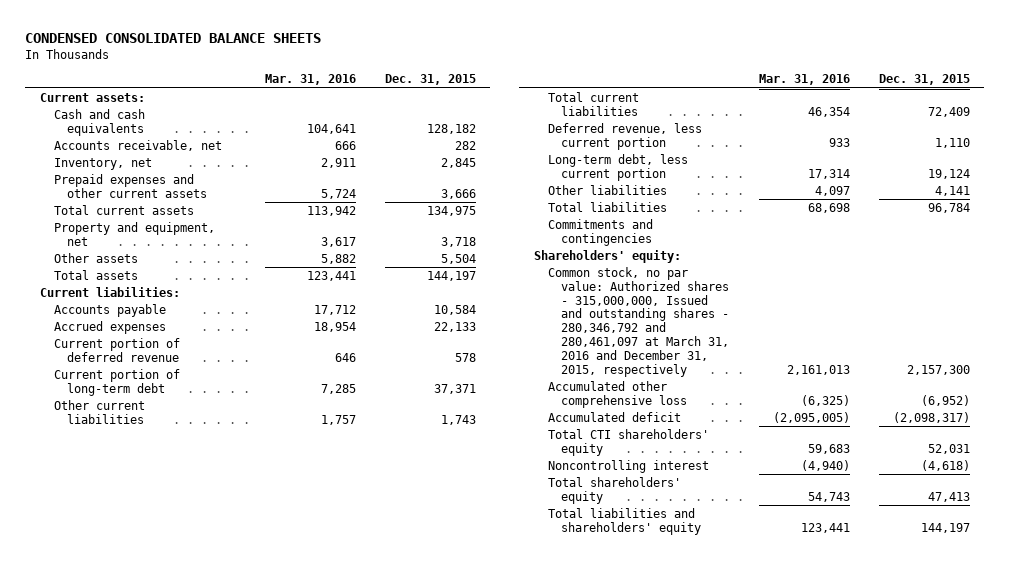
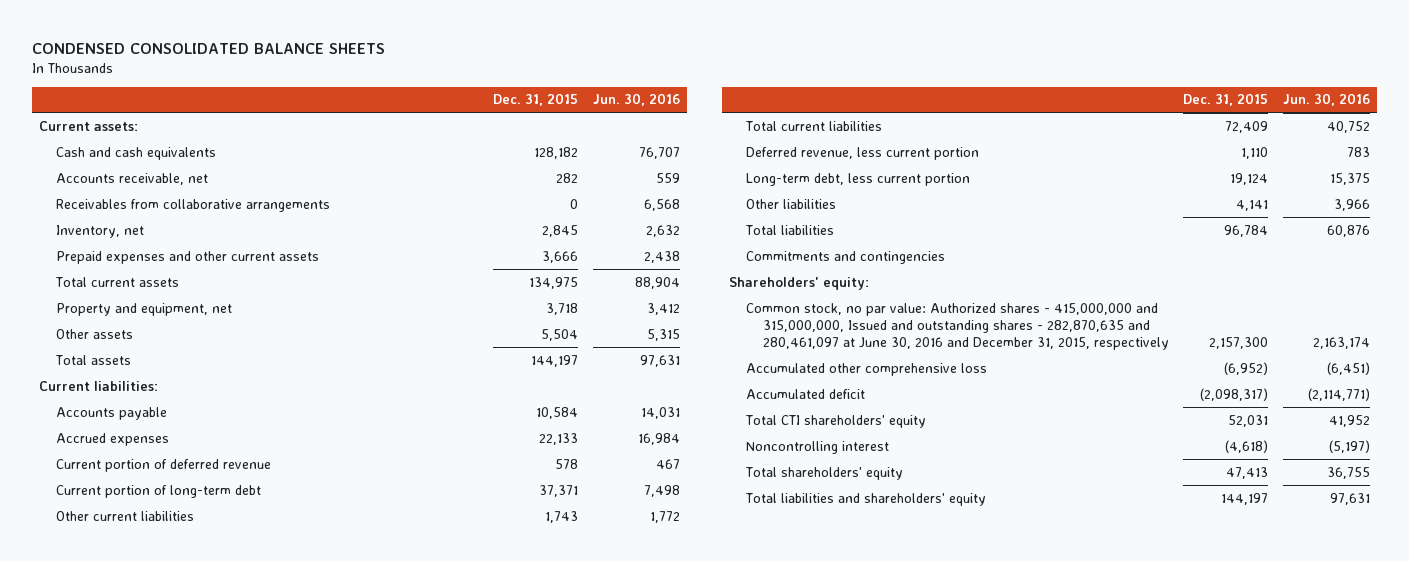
[264,74,356,86] Mar. 31, 2016 -> none
none -> [592,93,680,107] Jun. 30, 2016
none -> [56,198,331,212] Receivables from collaborative arrangements
[547,266,730,377] Common stock, no par value: Authorized shares - 315,000,000, Issued and outstanding shares - 280,346,792 and 280,461,097 at March 31, 2016 and December 31, 2015, respectively -> [745,302,1169,351] Common stock, no par value: Authorized shares - 415,000,000 and 315,000,000, Issued and outstanding shares - 282,870,635 and 280,461,097 at June 30, 2016 and December 31, 2015, respectively

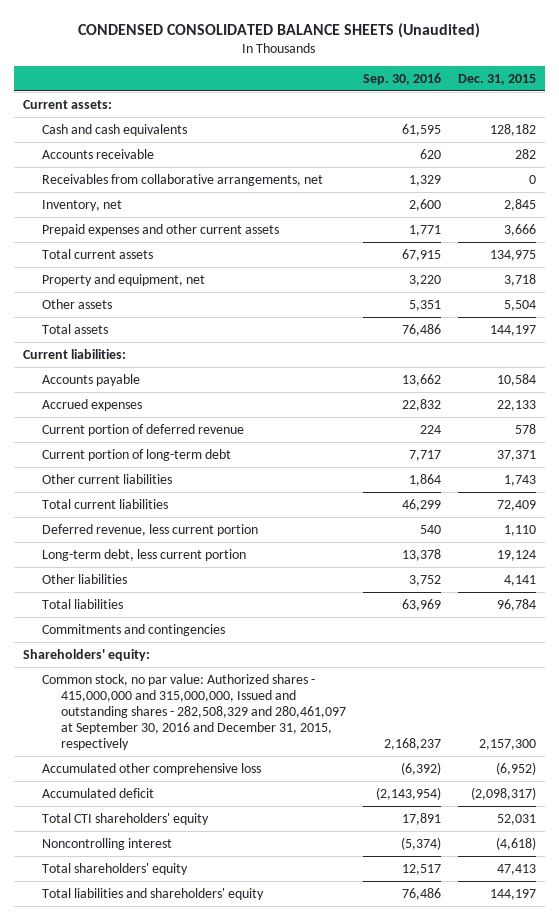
[32,42,386,54] CONDENSED CONSOLIDATED BALANCE SHEETS -> [78,22,481,38] CONDENSED CONSOLIDATED BALANCE SHEETS (Unaudited)
[592,93,680,107] Jun. 30, 2016 -> none
none -> [363,72,442,85] Sep. 30, 2016
[56,172,209,185] Accounts receivable, net -> [42,148,155,159] Accounts receivable
[56,198,331,212] Receivables from collaborative arrangements -> [42,173,324,186] Receivables from collaborative arrangements, net
[745,302,1169,351] Common stock, no par value: Authorized shares - 415,000,000 and 315,000,000, Issued and outstanding shares - 282,870,635 and 280,461,097 at June 30, 2016 and December 31, 2015, respectively -> [42,673,347,751] Common stock, no par value: Authorized shares - 415,000,000 and 315,000,000, Issued and outstanding shares - 282,508,329 and 280,461,097 at September 30, 2016 and December 31, 2015, respectively

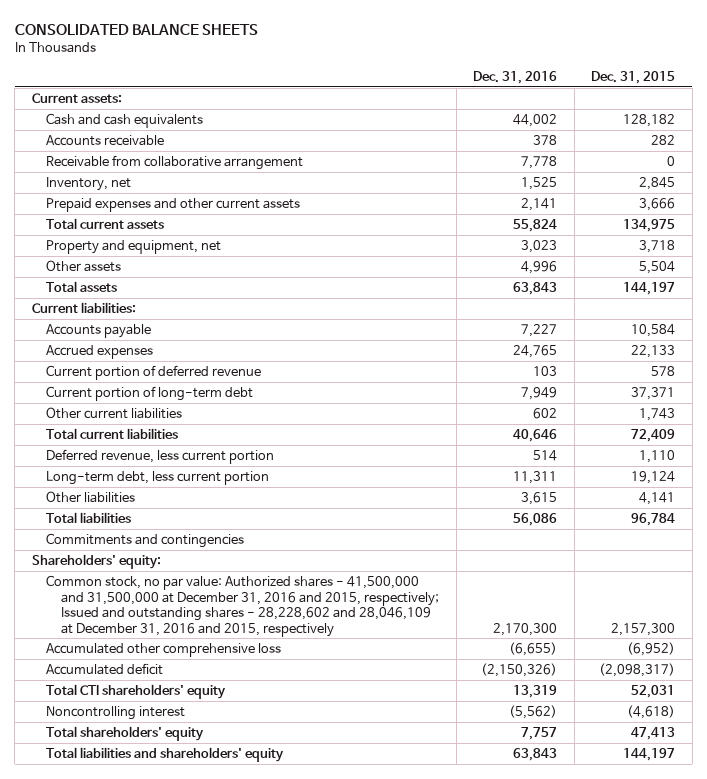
[78,22,481,38] CONDENSED CONSOLIDATED BALANCE SHEETS (Unaudited) -> [14,23,258,35] CONSOLIDATED BALANCE SHEETS
[363,72,442,85] Sep. 30, 2016 -> none
none -> [473,70,558,84] Dec. 31, 2016
[42,173,324,186] Receivables from collaborative arrangements, net -> [46,155,304,171] Receivable from collaborative arrangement
[42,673,347,751] Common stock, no par value: Authorized shares - 415,000,000 and 315,000,000, Issued and outstanding shares - 282,508,329 and 280,461,097 at September 30, 2016 and December 31, 2015, respectively -> [46,575,440,637] Common stock, no par value: Authorized shares - 41,500,000 and 31,500,000 at December 31, 2016 and 2015, respectively; Issued and outstanding shares - 28,228,602 and 28,046,109 at December 31, 2016 and 2015, respectively

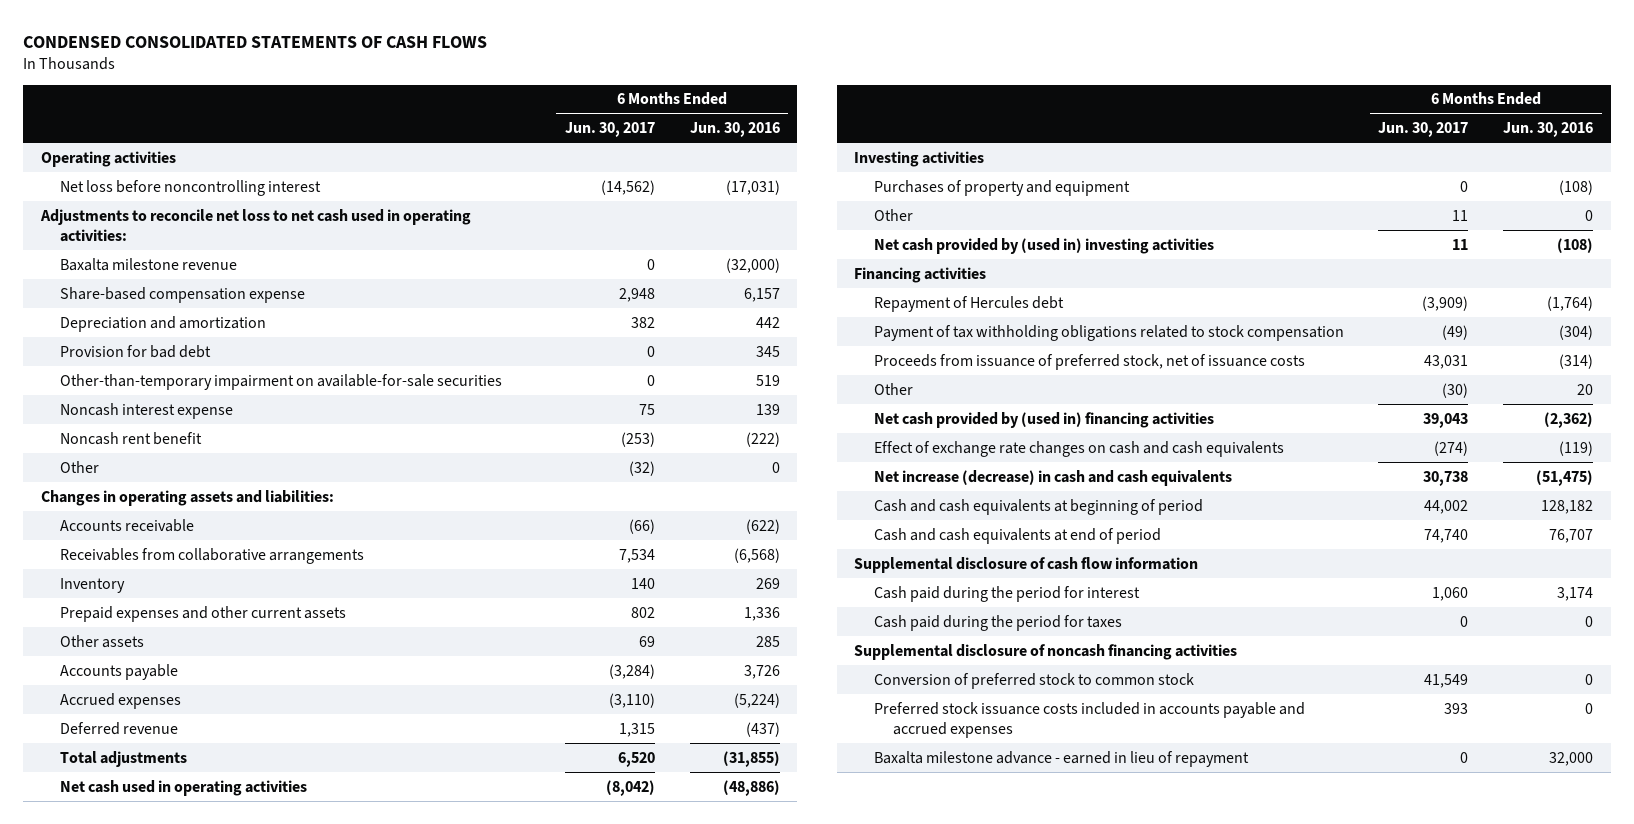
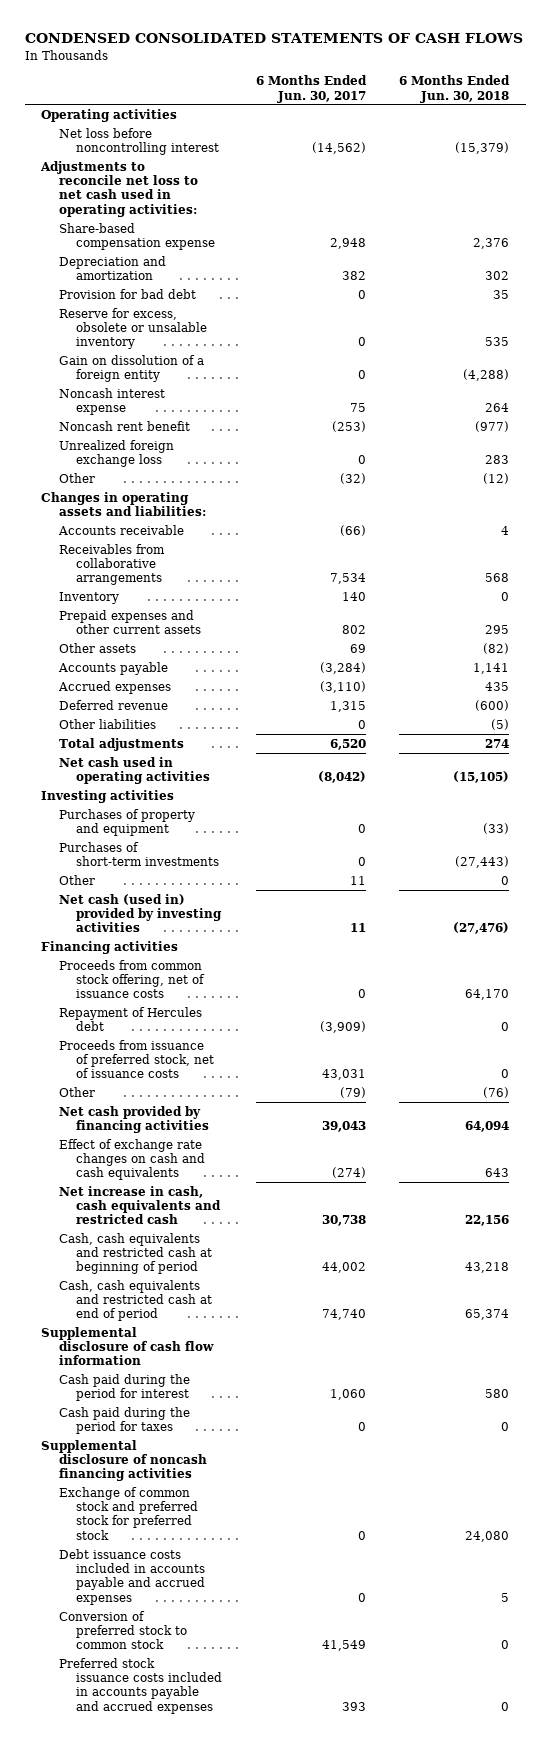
[689,121,780,137] Jun. 30, 2016 -> none
none -> [399,75,511,103] 6 Months Ended Jun. 30, 2018
[60,257,238,271] Baxalta milestone revenue -> none
[60,373,503,390] Other-than-temporary impairment on available-for-sale securities -> none
none -> [58,307,208,350] Reserve for excess, obsolete or unsalable inventory
none -> [58,354,204,382] Gain on dissolution of a foreign entity
none -> [58,439,174,467] Unrealized foreign exchange loss
none -> [58,718,156,729] Other liabilities
none -> [58,841,220,866] Purchases of short-term investments
[873,237,1214,254] Net cash provided by (used in) investing activities -> [58,893,223,933] Net cash (used in) provided by investing activities
none -> [58,959,206,999] Proceeds from common stock offering, net of issuance costs
[873,324,1344,341] Payment of tax withholding obligations related to stock compensation -> none
[1442,382,1469,398] (30) -> [339,1086,366,1098] (79)
[873,411,1214,428] Net cash provided by (used in) financing activities -> [58,1105,210,1133] Net cash provided by financing activities
[873,469,1232,486] Net increase (decrease) in cash and cash equivalents -> [58,1185,222,1225] Net increase in cash, cash equivalents and restricted cash
[873,498,1203,515] Cash and cash equivalents at beginning of period -> [58,1232,213,1275] Cash, cash equivalents and restricted cash at beginning of period
[873,527,1161,544] Cash and cash equivalents at end of period -> [58,1279,213,1322] Cash, cash equivalents and restricted cash at end of period
none -> [58,1486,199,1540] Exchange of common stock and preferred stock for preferred stock
none -> [58,1548,206,1605] Debt issuance costs included in accounts payable and accrued expenses
[873,750,1249,767] Baxalta milestone advance - earned in lieu of repayment -> none

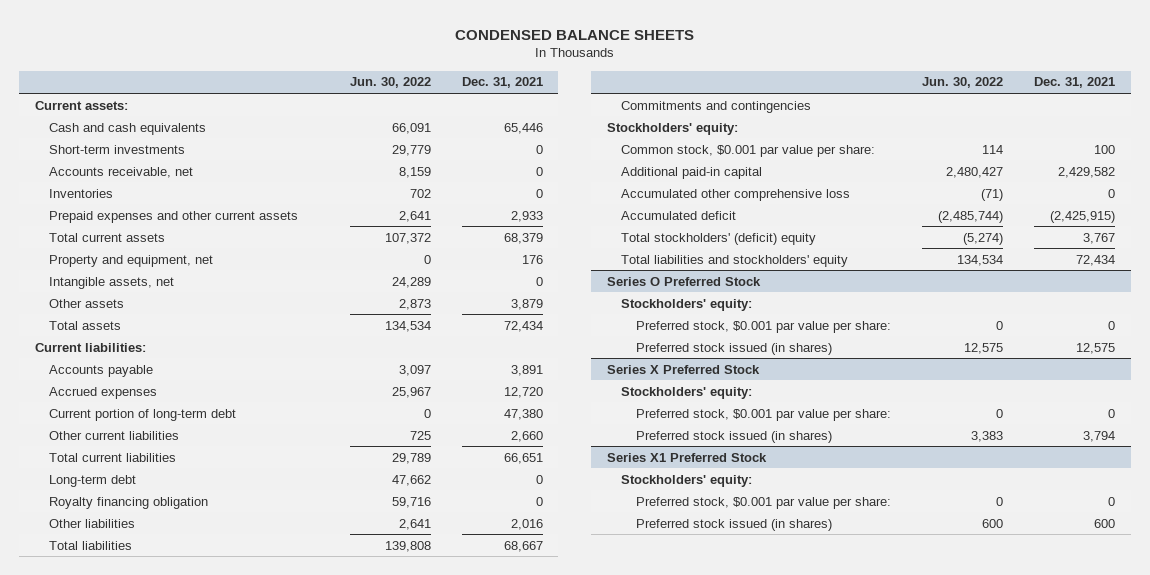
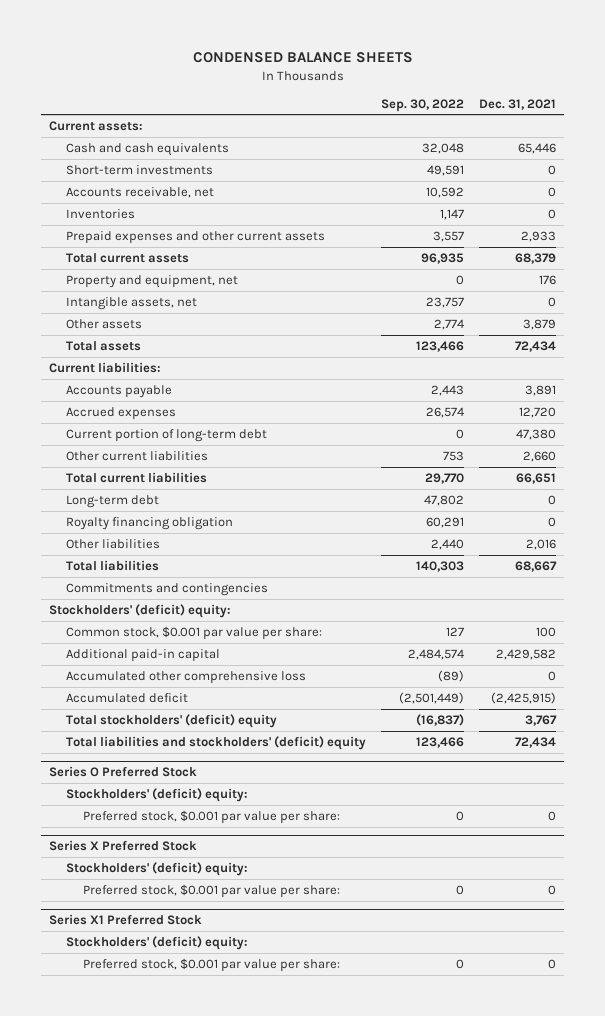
[349,77,431,89] Jun. 30, 2022 -> none
none -> [381,98,465,112] Sep. 30, 2022
[606,122,738,135] Stockholders' equity: -> [49,603,232,618] Stockholders' (deficit) equity:
[621,254,849,267] Total liabilities and stockholders' equity -> [65,735,366,750] Total liabilities and stockholders' (deficit) equity
[621,298,753,311] Stockholders' equity: -> [65,787,248,802] Stockholders' (deficit) equity:
[635,342,832,355] Preferred stock issued (in shares) -> none
[621,386,753,399] Stockholders' equity: -> [65,861,248,876] Stockholders' (deficit) equity:
[635,430,832,443] Preferred stock issued (in shares) -> none
[621,474,753,487] Stockholders' equity: -> [65,935,248,950] Stockholders' (deficit) equity:
[635,518,832,531] Preferred stock issued (in shares) -> none

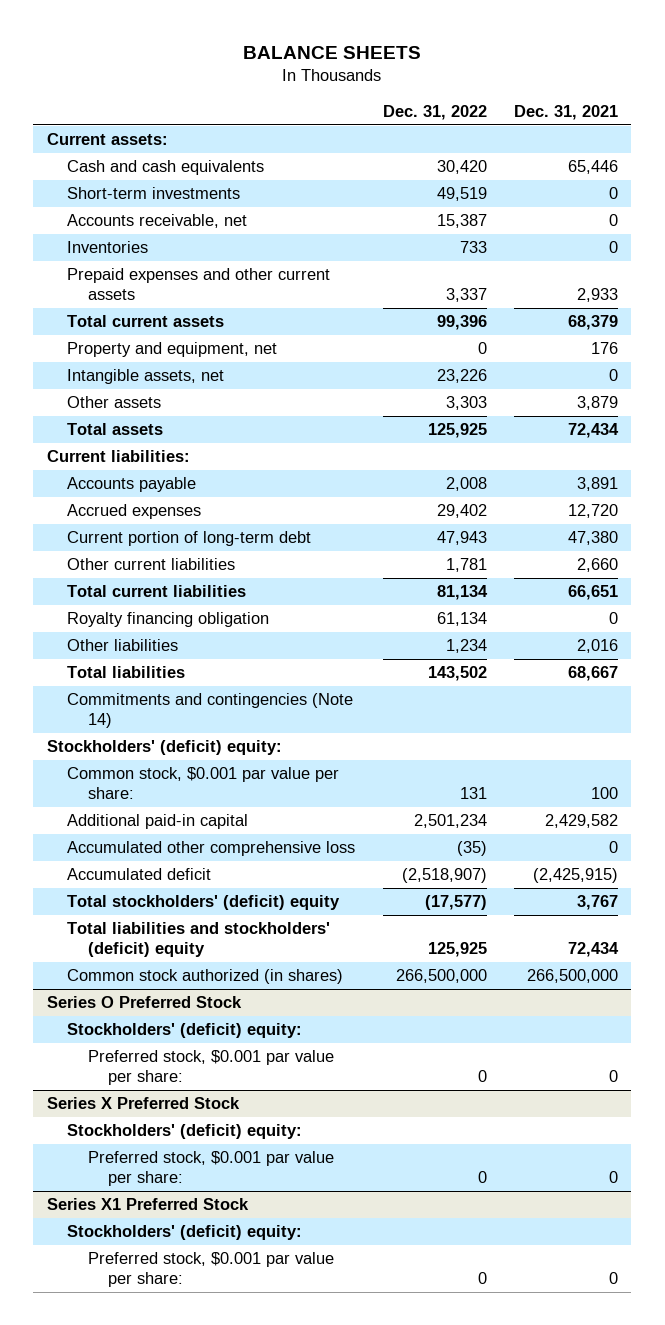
[192,51,413,63] CONDENSED BALANCE SHEETS -> [243,45,422,59] BALANCE SHEETS
[381,98,465,112] Sep. 30, 2022 -> none
none -> [382,105,487,121] Dec. 31, 2022
[65,494,159,508] Long-term debt -> none
[65,582,268,596] Commitments and contingencies -> [67,693,354,729] Commitments and contingencies (Note 14)
none -> [67,969,344,985] Common stock authorized (in shares)

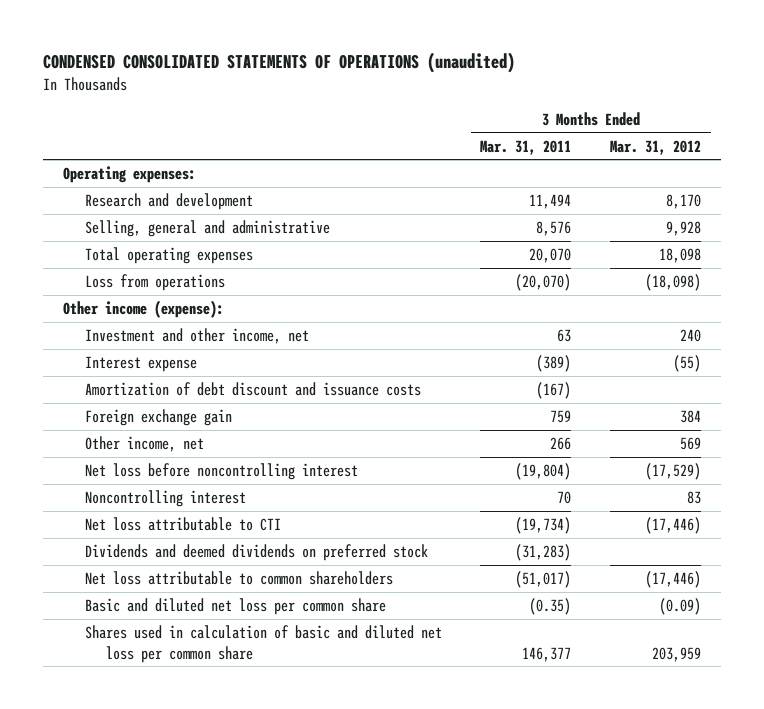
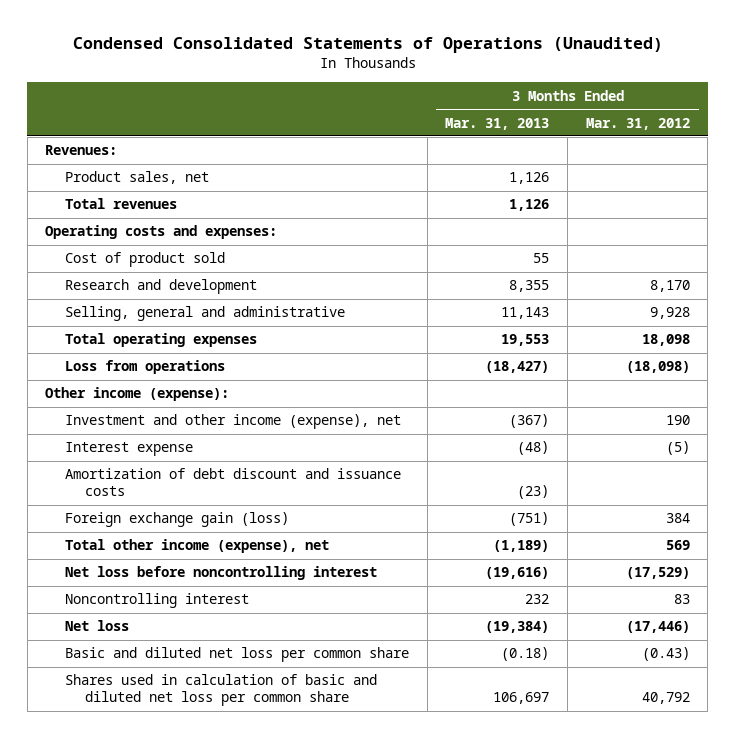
[43,52,516,74] CONDENSED CONSOLIDATED STATEMENTS OF OPERATIONS (unaudited) -> [72,37,663,54] Condensed Consolidated Statements of Operations (Unaudited)
[480,139,572,155] Mar. 31, 2011 -> none
none -> [445,117,550,130] Mar. 31, 2013
none -> [45,145,118,156] Revenues:
none -> [65,171,210,185] Product sales, net
none -> [65,198,178,210] Total revenues
[62,165,196,183] Operating expenses: -> [45,225,278,240] Operating costs and expenses:
none -> [65,252,226,268] Cost of product sold
[84,327,309,344] Investment and other income, net -> [65,414,402,430] Investment and other income (expense), net
[680,328,702,342] 240 -> [665,415,690,426] 190
[673,354,702,372] (55) -> [665,441,690,456] (5)
[84,408,232,426] Foreign exchange gain -> [65,512,290,528] Foreign exchange gain (loss)
[84,435,204,452] Other income, net -> [65,539,330,554] Total other income (expense), net
[84,543,428,561] Dividends and deemed dividends on preferred stock -> none
[84,570,393,585] Net loss attributable to common shareholders -> none
[84,516,281,531] Net loss attributable to CTI -> [65,620,130,632] Net loss
[659,597,702,615] (0.09) -> [641,647,690,662] (0.43)
[652,646,702,662] 203,959 -> [641,692,690,705] 40,792

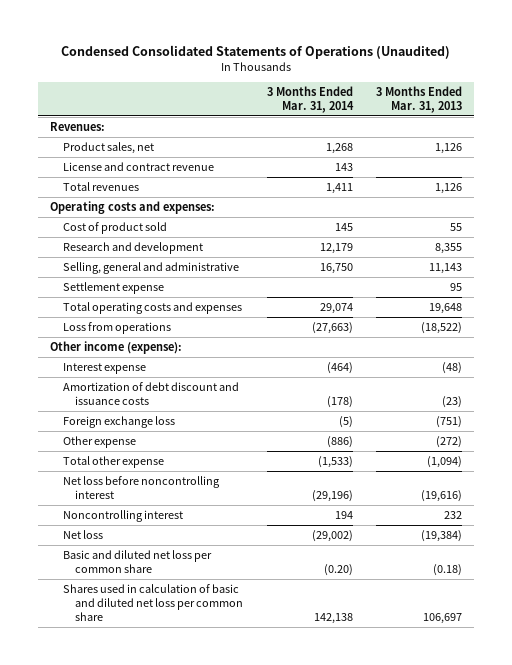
[585,117,690,130] Mar. 31, 2012 -> none
none -> [266,85,354,113] 3 Months Ended Mar. 31, 2014
none -> [62,162,214,172] License and contract revenue
none -> [62,282,164,295] Settlement expense
[65,333,258,348] Total operating expenses -> [62,302,242,315] Total operating costs and expenses
[501,334,550,347] 19,553 -> [428,303,462,315] 19,648
[485,361,550,374] (18,427) -> [420,322,462,335] (18,522)
[65,414,402,430] Investment and other income (expense), net -> none
[65,512,290,528] Foreign exchange gain (loss) -> [62,416,175,429] Foreign exchange loss
none -> [62,436,136,449] Other expense
[65,539,330,554] Total other income (expense), net -> [62,456,164,469] Total other expense
[493,540,550,553] (1,189) -> [426,456,462,469] (1,094)

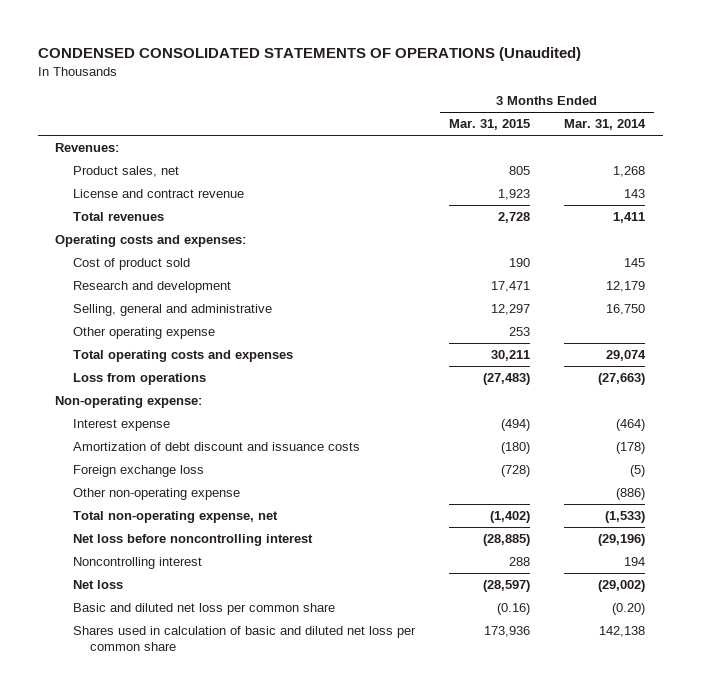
[61,44,451,59] Condensed Consolidated Statements of Operations (Unaudited) -> [37,47,581,62] CONDENSED CONSOLIDATED STATEMENTS OF OPERATIONS (Unaudited)
[375,85,462,113] 3 Months Ended Mar. 31, 2013 -> none
none -> [449,119,531,131] Mar. 31, 2015
[62,282,164,295] Settlement expense -> none
none -> [72,327,215,340] Other operating expense
[50,341,183,355] Other income (expense): -> [55,396,203,409] Non-operating expense:
[62,436,136,449] Other expense -> [72,488,240,501] Other non-operating expense
[62,456,164,469] Total other expense -> [72,511,278,524] Total non-operating expense, net

